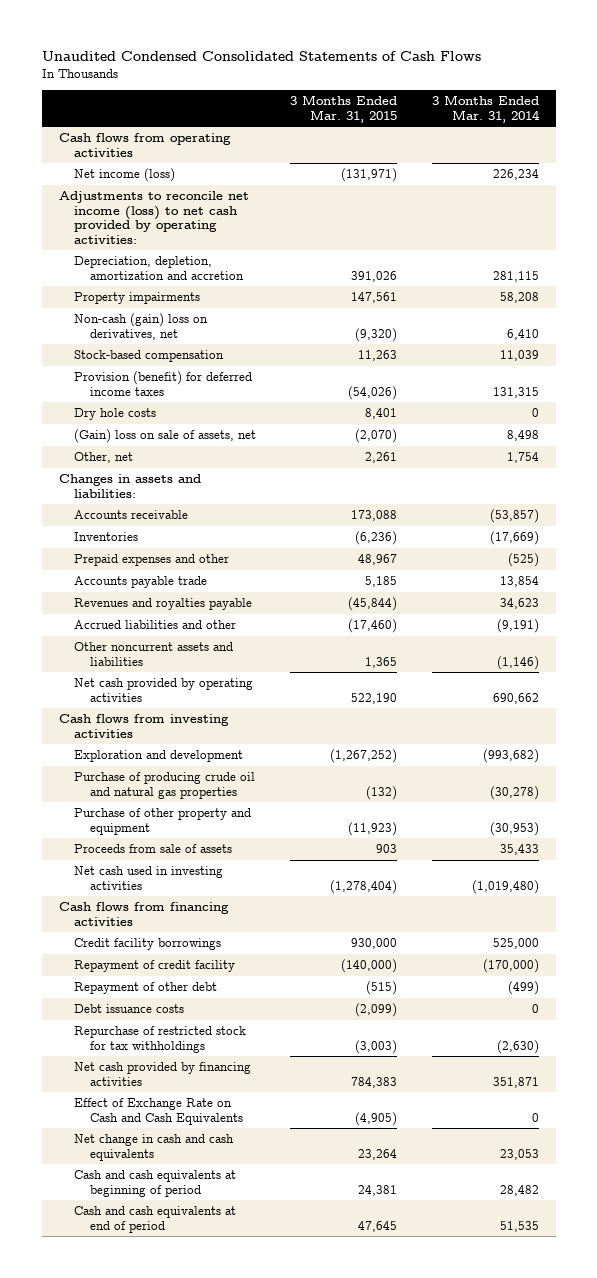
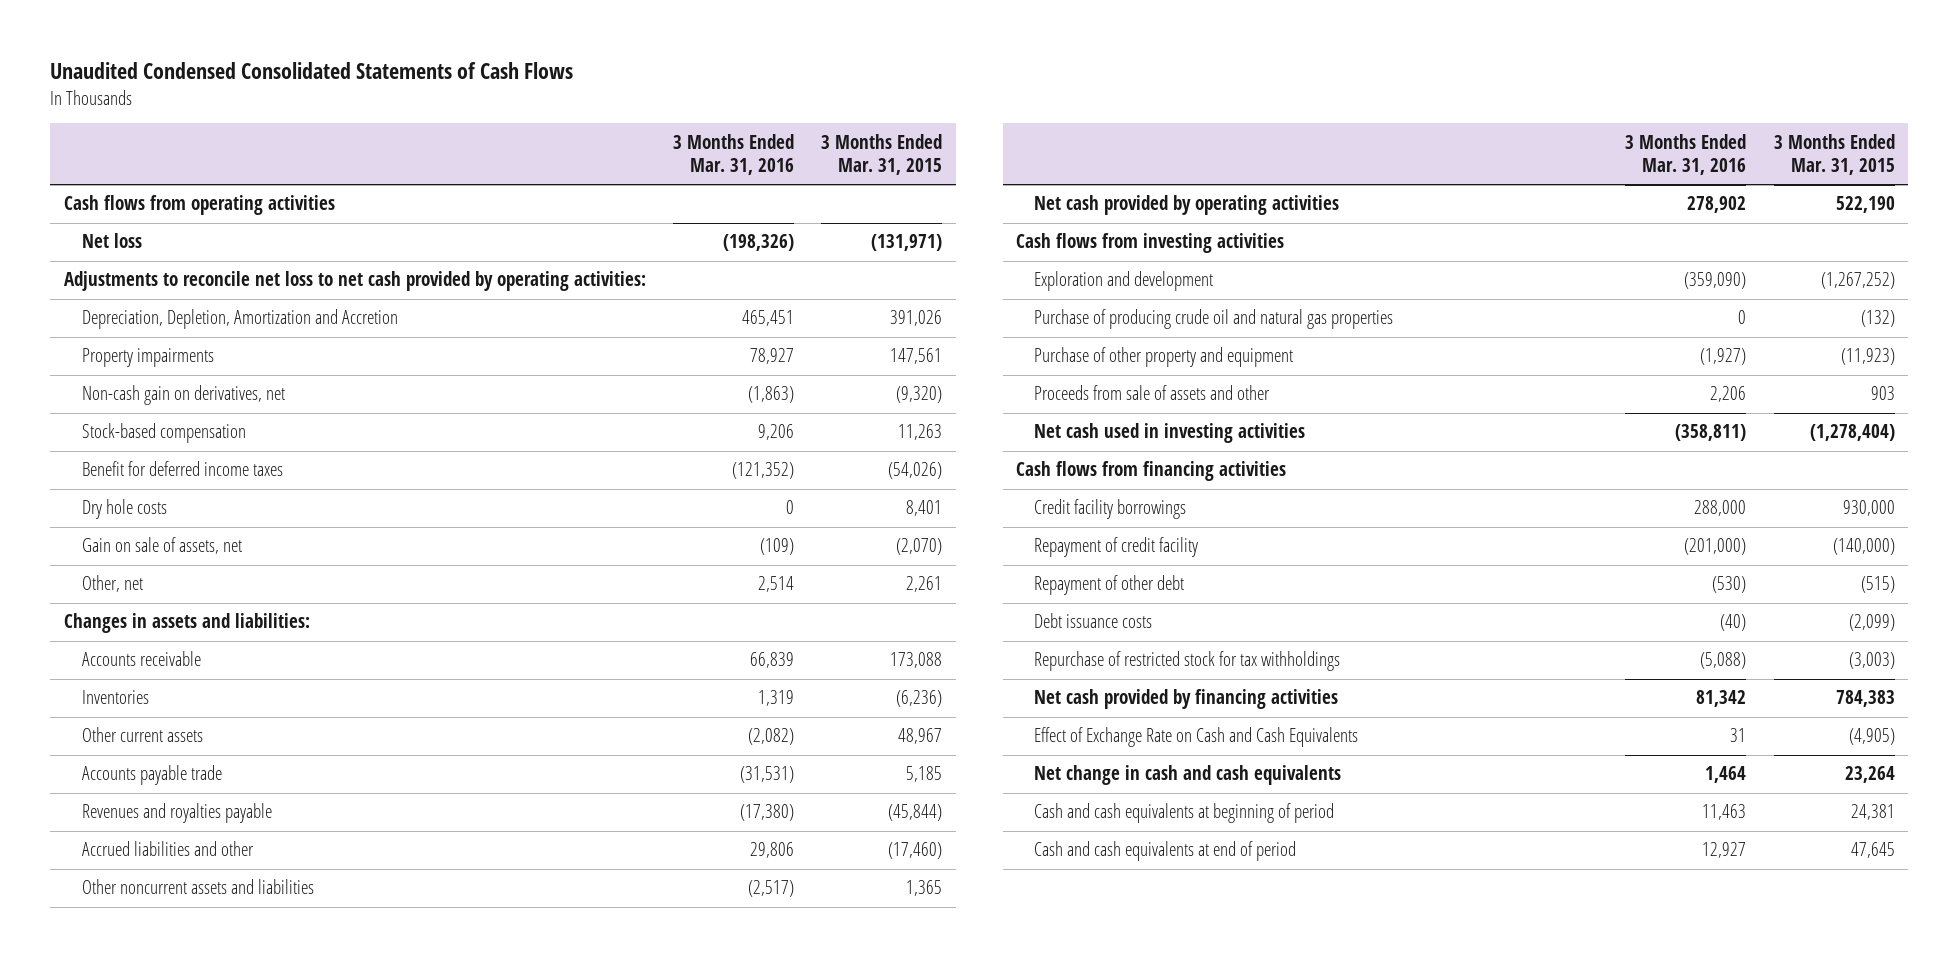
[431,95,540,123] 3 Months Ended Mar. 31, 2014 -> none
none -> [672,133,794,176] 3 Months Ended Mar. 31, 2016
[74,168,176,183] Net income (loss) -> [81,233,142,249] Net loss
[58,191,249,244] Adjustments to reconcile net income (loss) to net cash provided by operating activities: -> [63,271,646,292] Adjustments to reconcile net loss to net cash provided by operating activities:
[74,256,244,280] Depreciation, depletion, amortization and accretion -> [81,309,398,330] Depreciation, Depletion, Amortization and Accretion
[74,313,209,340] Non-cash (gain) loss on derivatives, net -> [81,385,285,406] Non-cash gain on derivatives, net
[74,371,253,396] Provision (benefit) for deferred income taxes -> [81,461,283,477] Benefit for deferred income taxes
[74,429,257,444] (Gain) loss on sale of assets, net -> [81,537,242,555] Gain on sale of assets, net
[74,554,230,567] Prepaid expenses and other -> [81,727,203,743] Other current assets
[74,844,233,854] Proceeds from sale of assets -> [1034,385,1271,401] Proceeds from sale of assets and other

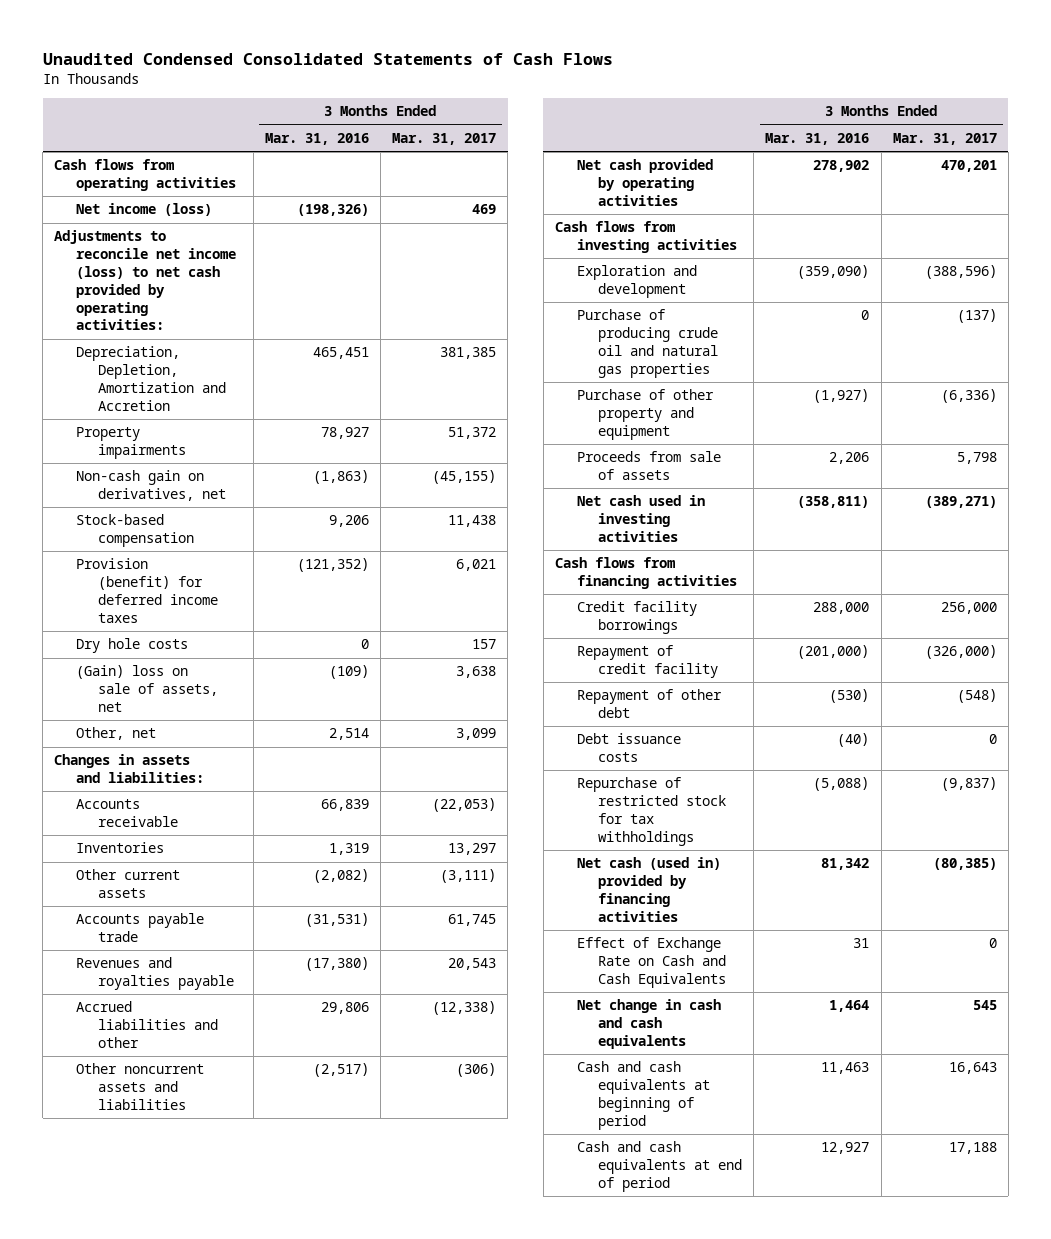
[821,133,943,176] 3 Months Ended Mar. 31, 2015 -> none
none -> [392,133,497,146] Mar. 31, 2017
[81,233,142,249] Net loss -> [75,203,212,217] Net income (loss)
[63,271,646,292] Adjustments to reconcile net loss to net cash provided by operating activities: -> [54,230,236,331] Adjustments to reconcile net income (loss) to net cash provided by operating activities:
[81,461,283,477] Benefit for deferred income taxes -> [75,558,218,623] Provision (benefit) for deferred income taxes
[81,537,242,555] Gain on sale of assets, net -> [75,665,218,713] (Gain) loss on sale of assets, net
[1034,385,1271,401] Proceeds from sale of assets and other -> [576,451,721,481] Proceeds from sale of assets
[1034,689,1339,710] Net cash provided by financing activities -> [576,857,721,922] Net cash (used in) provided by financing activities

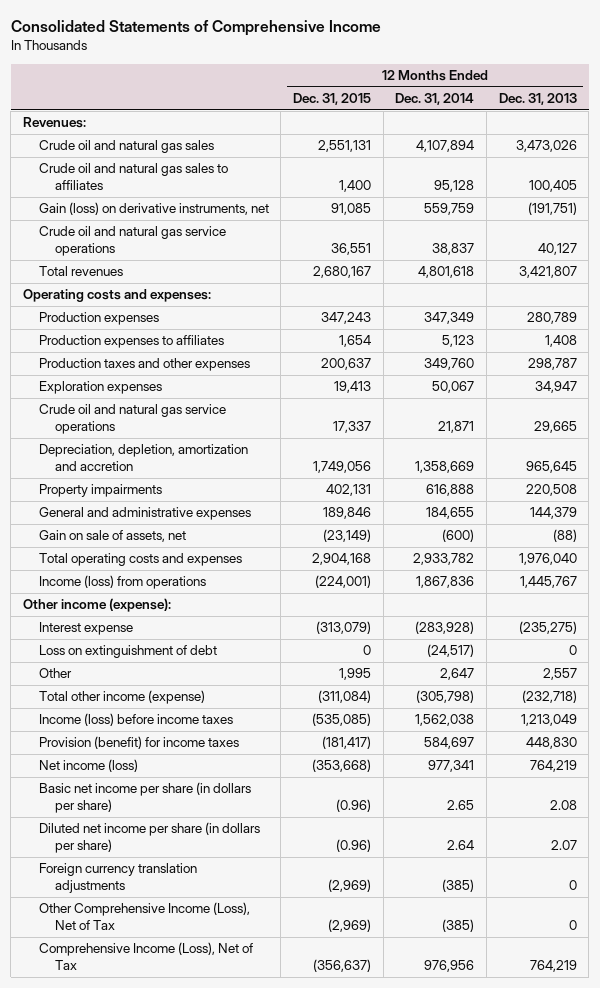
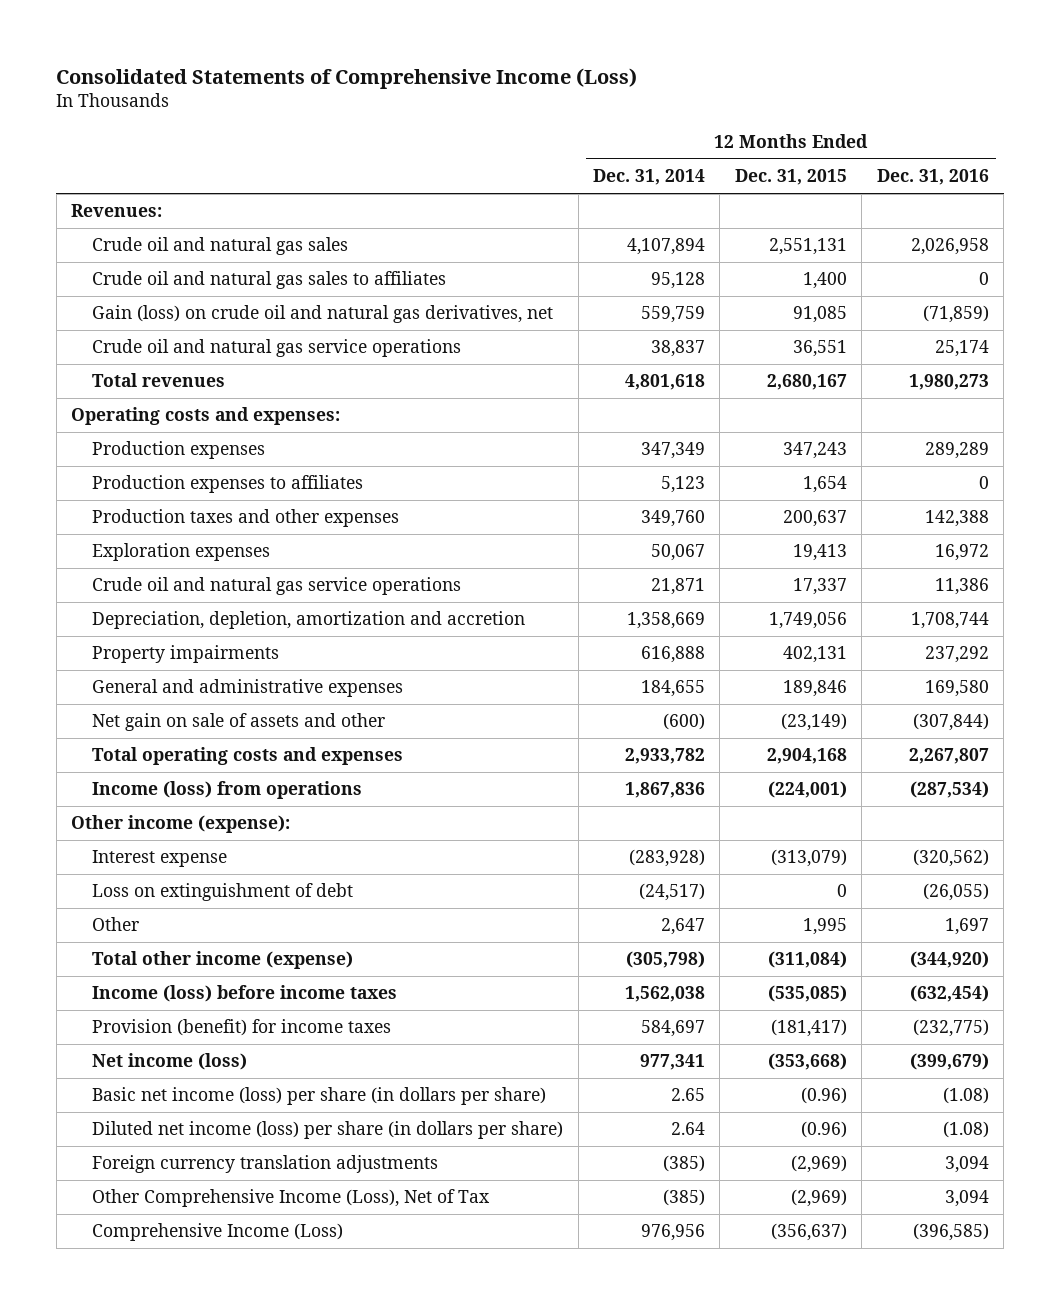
[10,19,381,36] Consolidated Statements of Comprehensive Income -> [56,67,638,89] Consolidated Statements of Comprehensive Income (Loss)
[498,93,577,106] Dec. 31, 2013 -> none
none -> [876,169,989,186] Dec. 31, 2016
[38,202,269,216] Gain (loss) on derivative instruments, net -> [92,305,554,324] Gain (loss) on crude oil and natural gas derivatives, net
[38,530,186,543] Gain on sale of assets, net -> [92,713,386,732] Net gain on sale of assets and other
[38,782,251,814] Basic net income per share (in dollars per share) -> [92,1087,547,1106] Basic net income (loss) per share (in dollars per share)
[38,822,260,854] Diluted net income per share (in dollars per share) -> [92,1121,564,1140] Diluted net income (loss) per share (in dollars per share)
[38,942,253,971] Comprehensive Income (Loss), Net of Tax -> [92,1223,344,1242] Comprehensive Income (Loss)

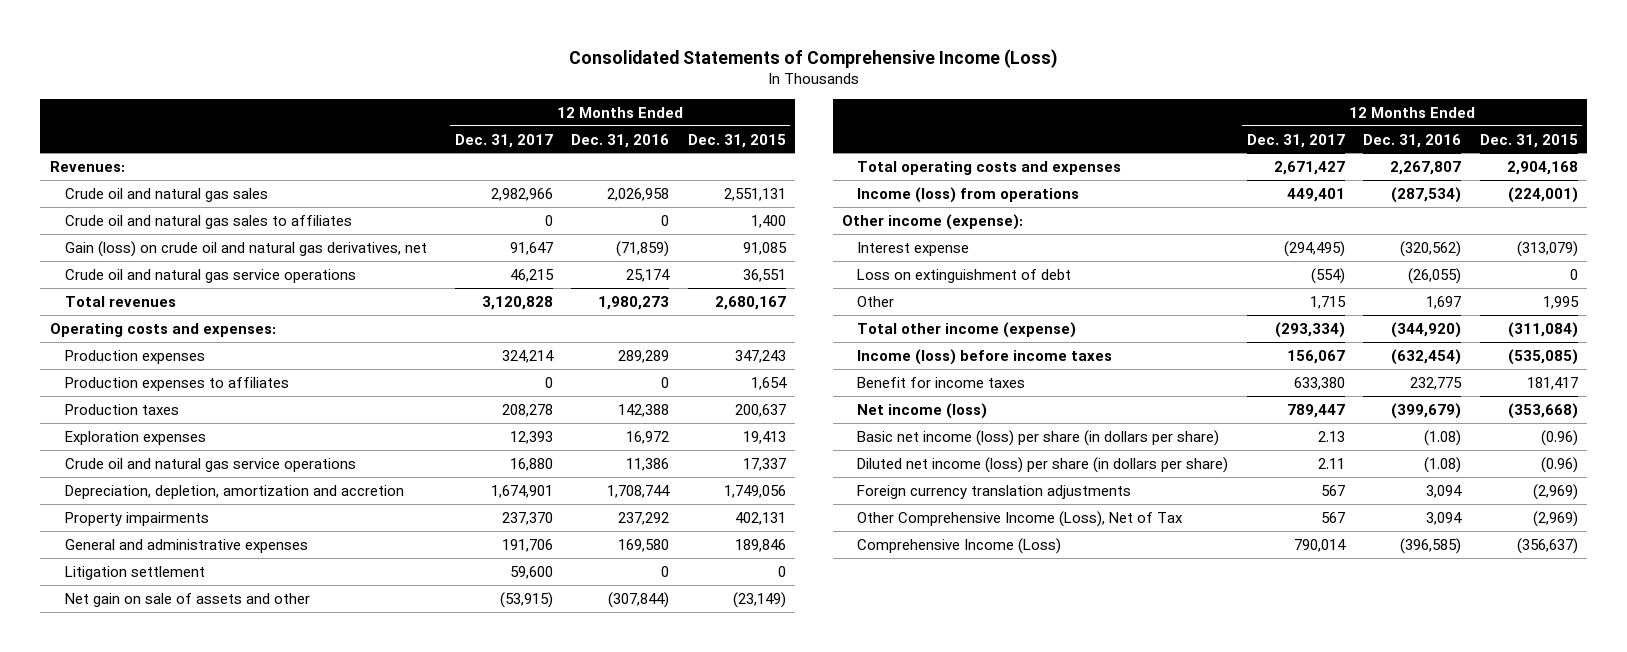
[593,169,706,186] Dec. 31, 2014 -> none
none -> [454,133,553,148] Dec. 31, 2017
[92,509,400,528] Production taxes and other expenses -> [65,403,180,415] Production taxes
none -> [65,565,206,580] Litigation settlement
[92,1019,392,1037] Provision (benefit) for income taxes -> [857,376,1026,388] Benefit for income taxes
[770,1019,847,1038] (181,417) -> [1526,376,1578,390] 181,417
[912,1019,989,1038] (232,775) -> [1410,376,1463,390] 232,775

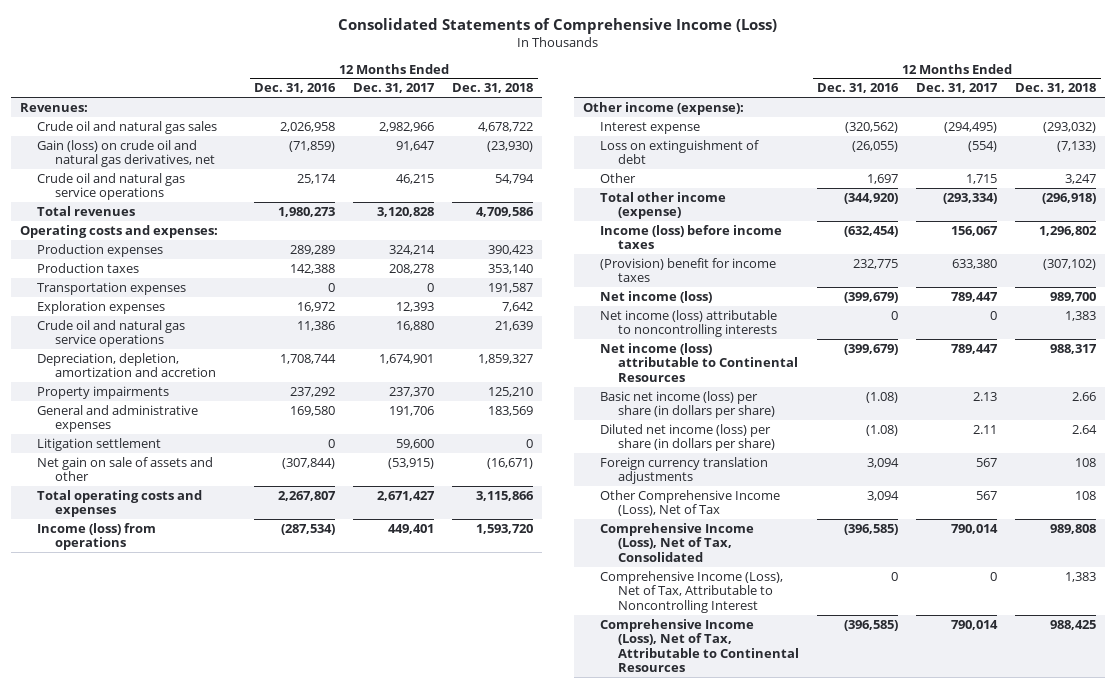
[687,133,786,148] Dec. 31, 2015 -> none
none -> [452,83,534,94] Dec. 31, 2018
[65,214,353,229] Crude oil and natural gas sales to affiliates -> none
[65,376,290,391] Production expenses to affiliates -> none
none -> [37,281,187,295] Transportation expenses
[857,376,1026,388] Benefit for income taxes -> [600,257,777,283] (Provision) benefit for income taxes
none -> [600,309,778,338] Net income (loss) attributable to noncontrolling interests
none -> [600,342,799,382] Net income (loss) attributable to Continental Resources
none -> [600,522,755,562] Comprehensive Income (Loss), Net of Tax, Consolidated
none -> [600,570,784,613] Comprehensive Income (Loss), Net of Tax, Attributable to Noncontrolling Interest
[857,537,1062,554] Comprehensive Income (Loss) -> [600,618,800,673] Comprehensive Income (Loss), Net of Tax, Attributable to Continental Resources

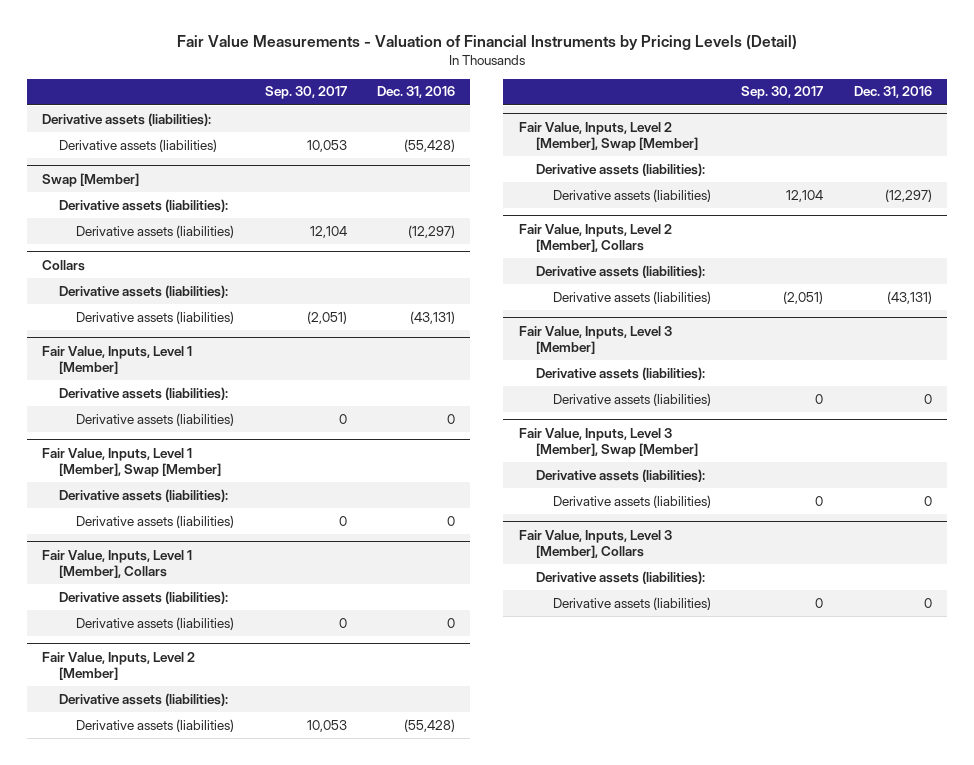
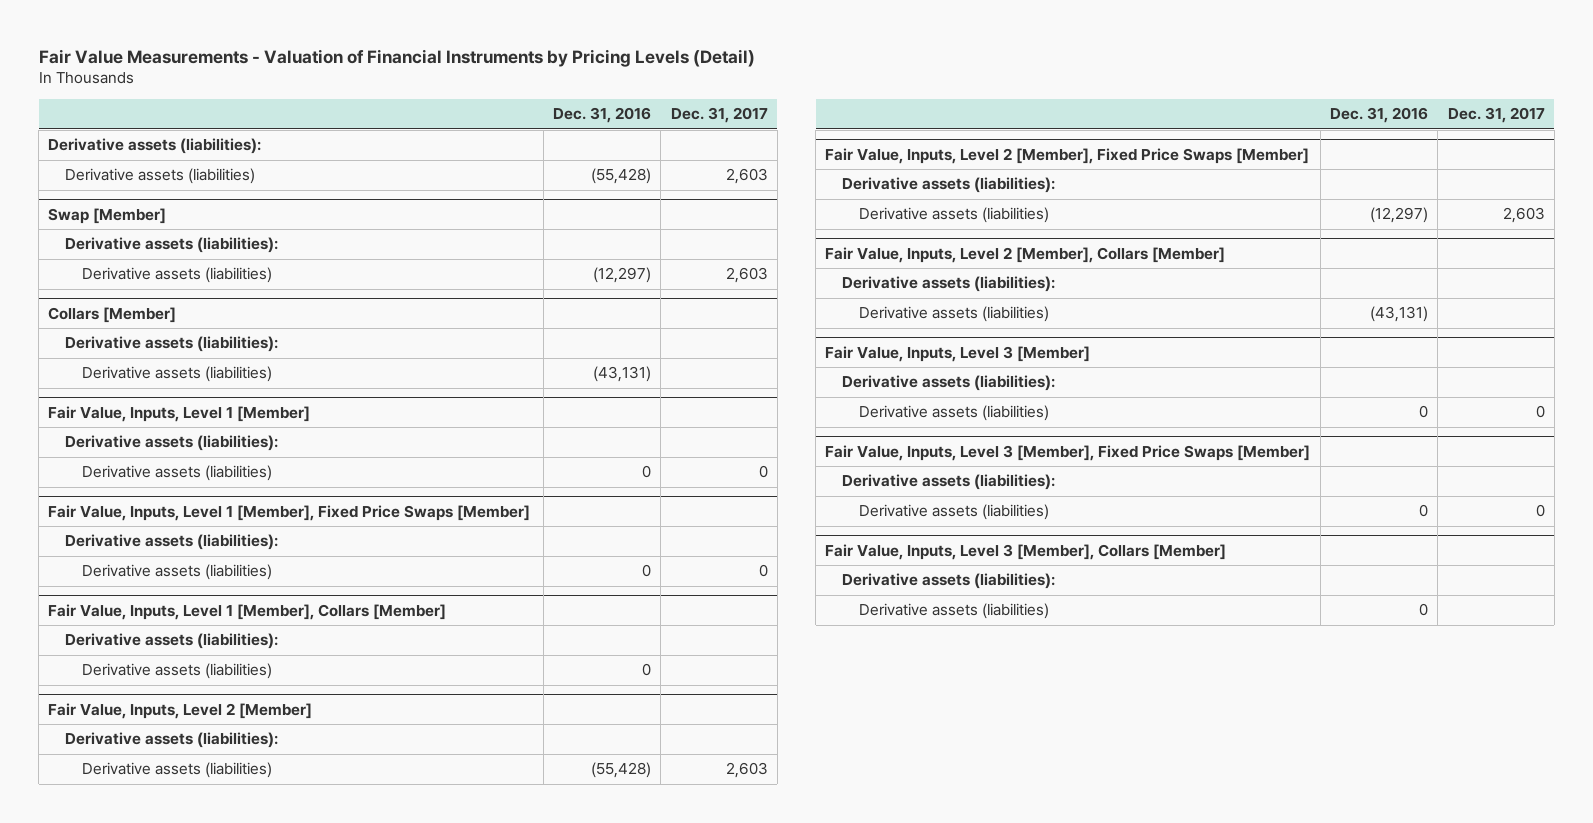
[264,86,347,100] Sep. 30, 2017 -> none
none -> [670,107,768,124] Dec. 31, 2017
[42,259,86,271] Collars -> [48,306,177,323] Collars [Member]
[42,447,222,477] Fair Value, Inputs, Level 1 [Member], Swap [Member] -> [48,504,531,521] Fair Value, Inputs, Level 1 [Member], Fixed Price Swaps [Member]
[42,549,193,578] Fair Value, Inputs, Level 1 [Member], Collars -> [48,603,447,620] Fair Value, Inputs, Level 1 [Member], Collars [Member]
[518,121,698,151] Fair Value, Inputs, Level 2 [Member], Swap [Member] -> [825,147,1310,164] Fair Value, Inputs, Level 2 [Member], Fixed Price Swaps [Member]
[518,223,672,252] Fair Value, Inputs, Level 2 [Member], Collars -> [825,246,1226,263] Fair Value, Inputs, Level 2 [Member], Collars [Member]
[518,427,698,457] Fair Value, Inputs, Level 3 [Member], Swap [Member] -> [825,444,1311,461] Fair Value, Inputs, Level 3 [Member], Fixed Price Swaps [Member]
[518,529,672,558] Fair Value, Inputs, Level 3 [Member], Collars -> [825,543,1227,560] Fair Value, Inputs, Level 3 [Member], Collars [Member]

